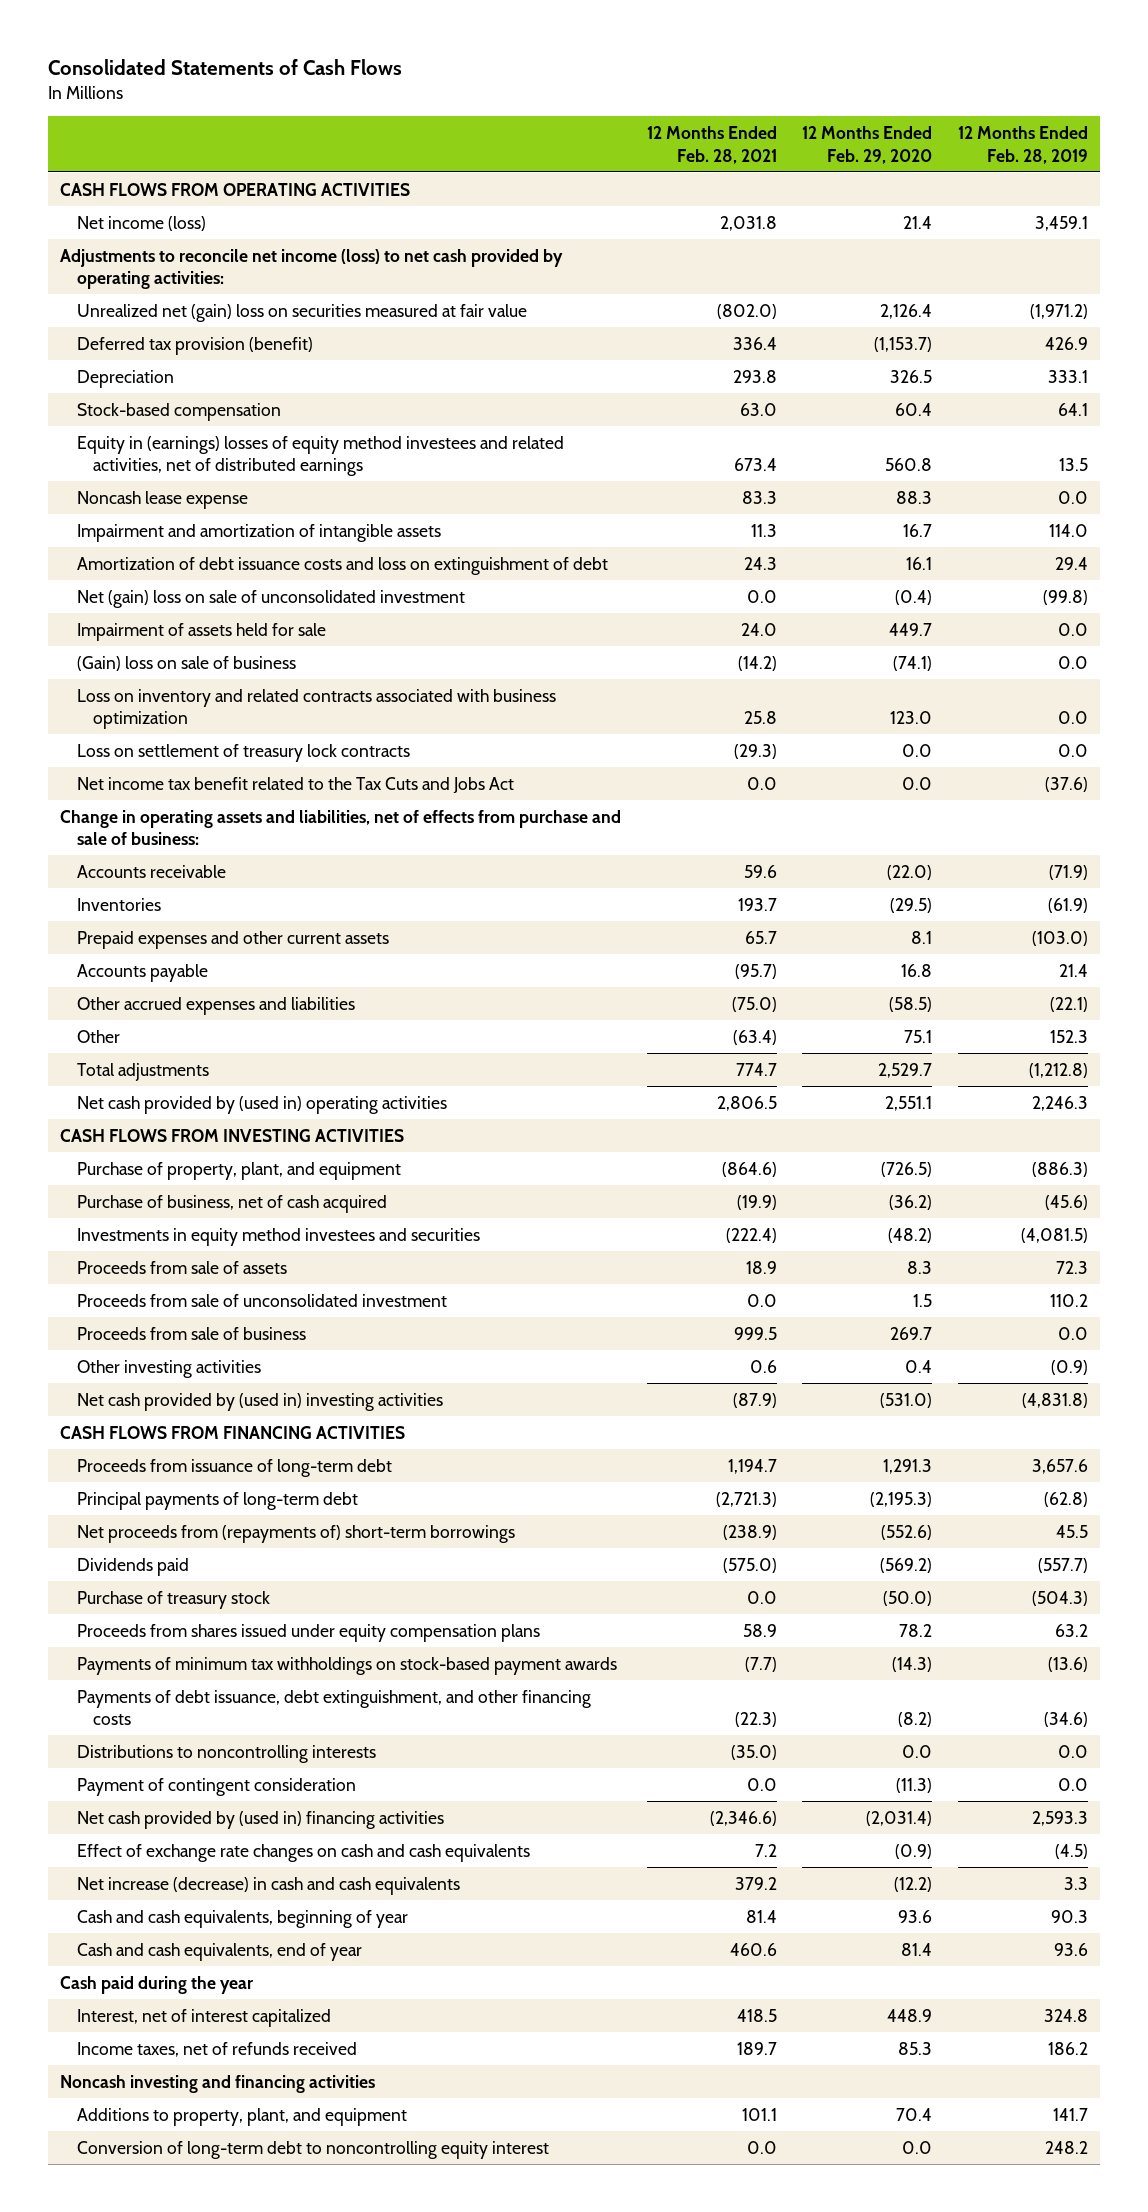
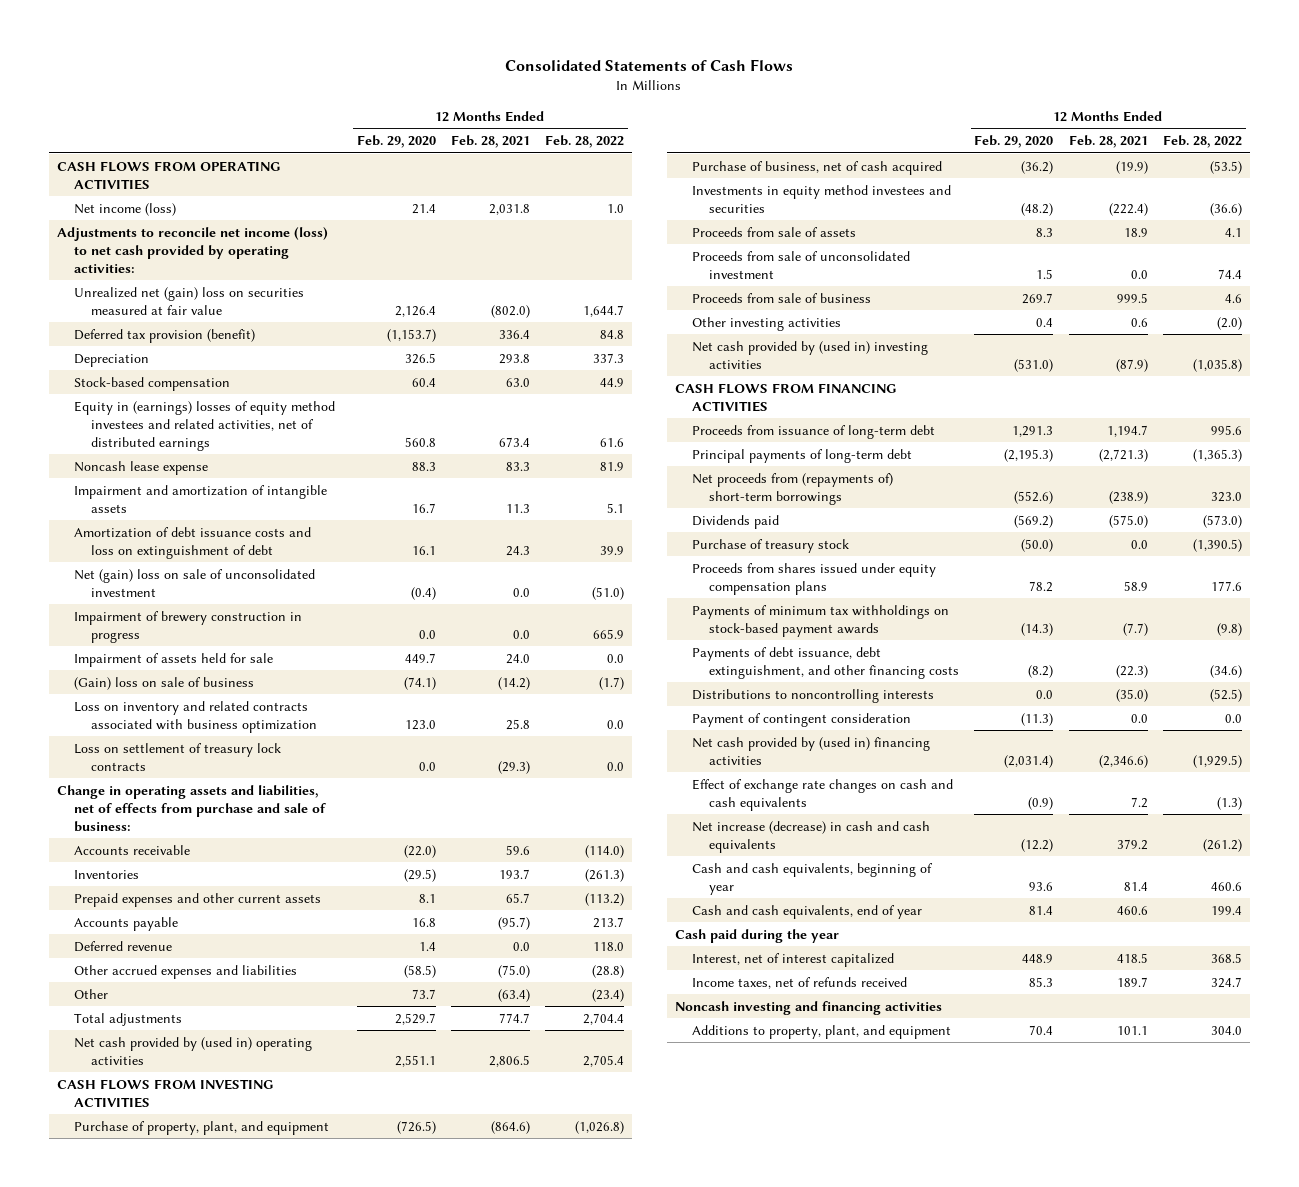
[957,126,1088,164] 12 Months Ended Feb. 28, 2019 -> none
none -> [545,135,625,149] Feb. 28, 2022
none -> [74,610,303,643] Impairment of brewery construction in progress
[76,776,514,793] Net income tax benefit related to the Tax Cuts and Jobs Act -> none
none -> [74,940,173,952] Deferred revenue
[904,1029,933,1043] 75.1 -> [411,988,436,999] 73.7
[76,2140,549,2159] Conversion of long-term debt to noncontrolling equity interest -> none

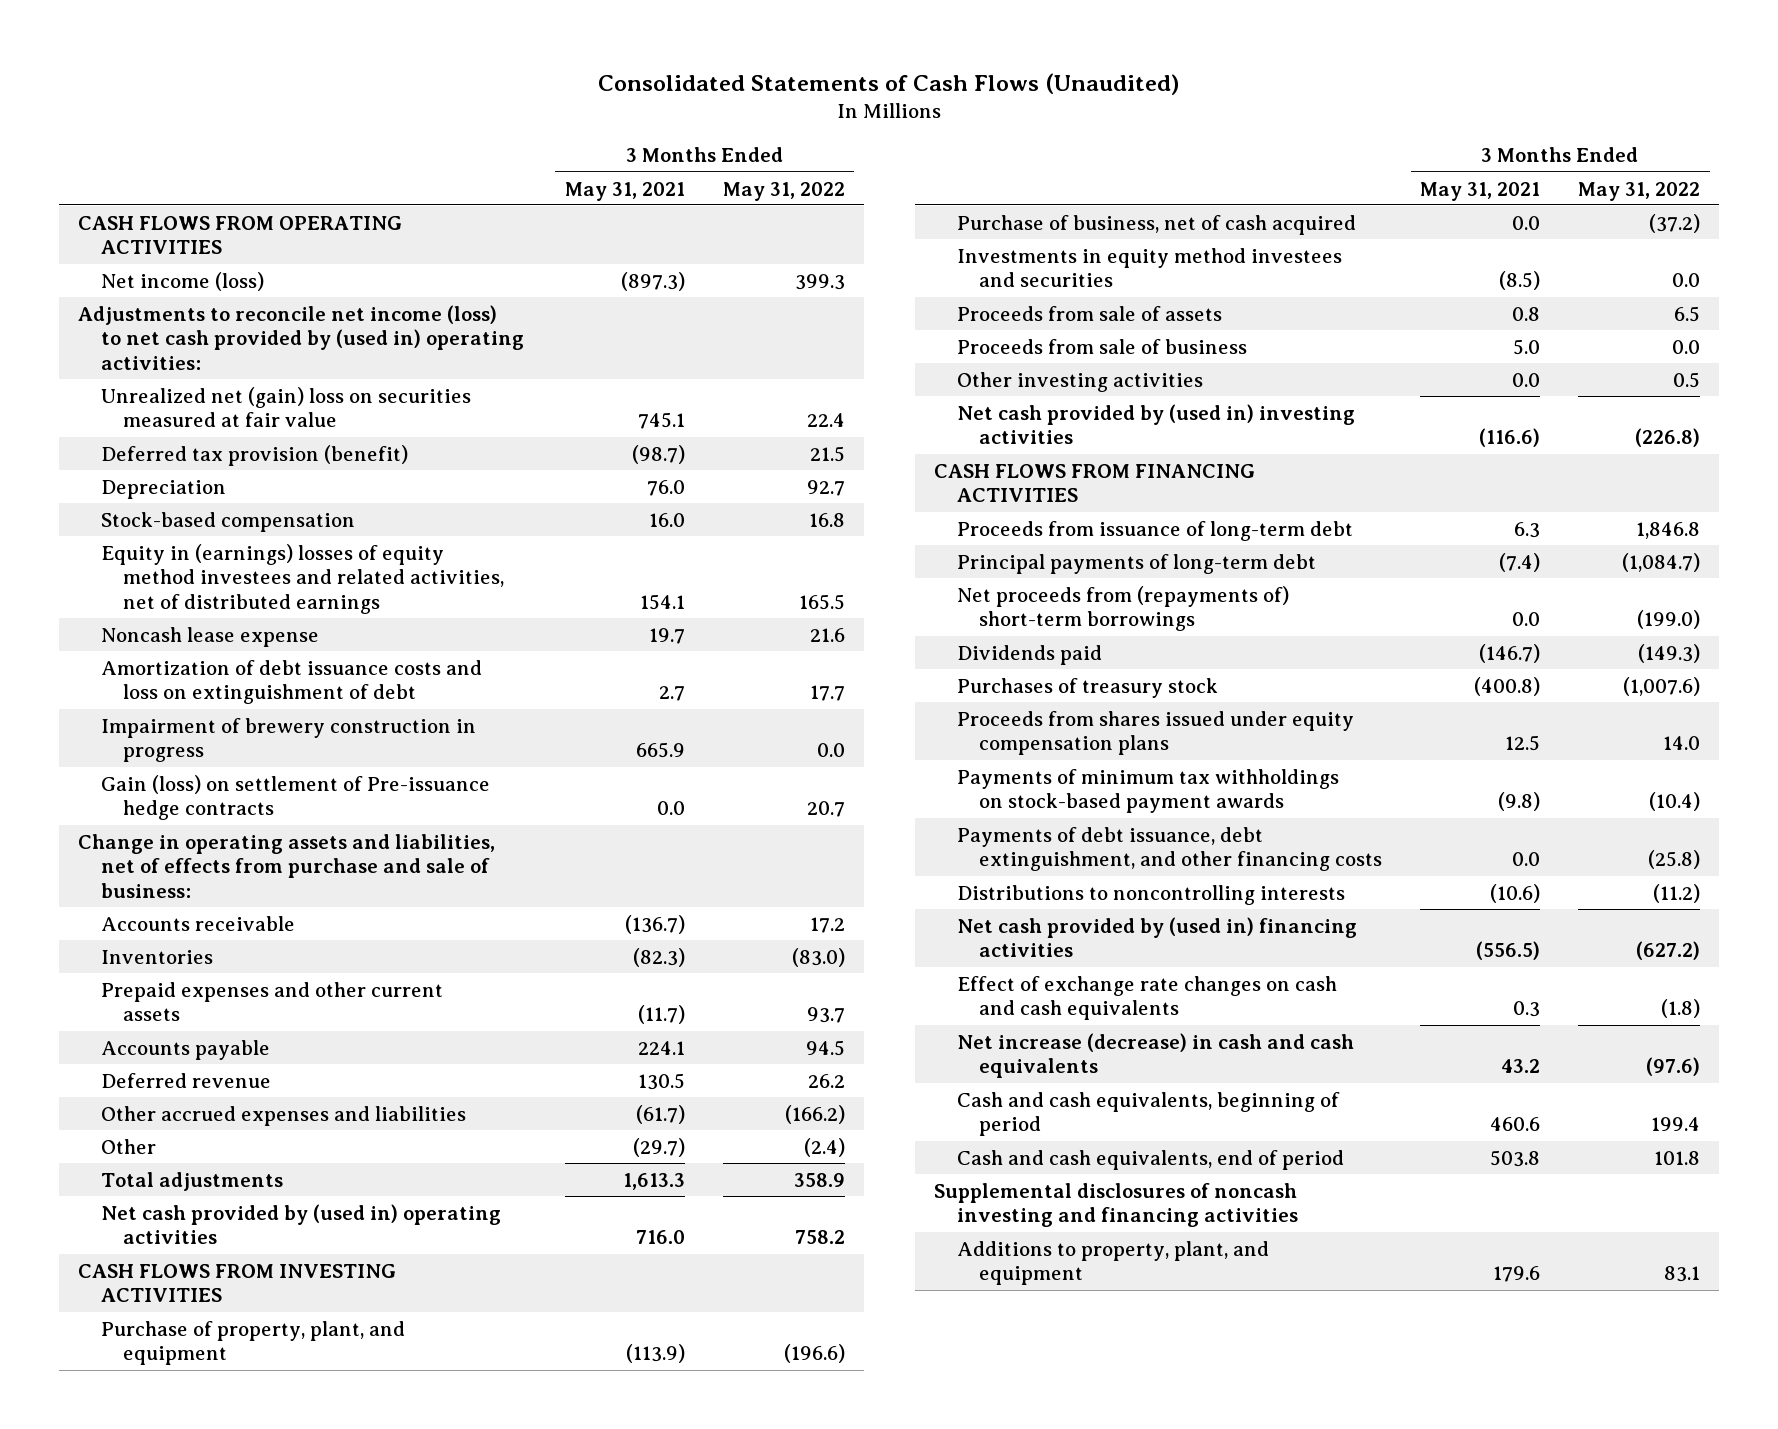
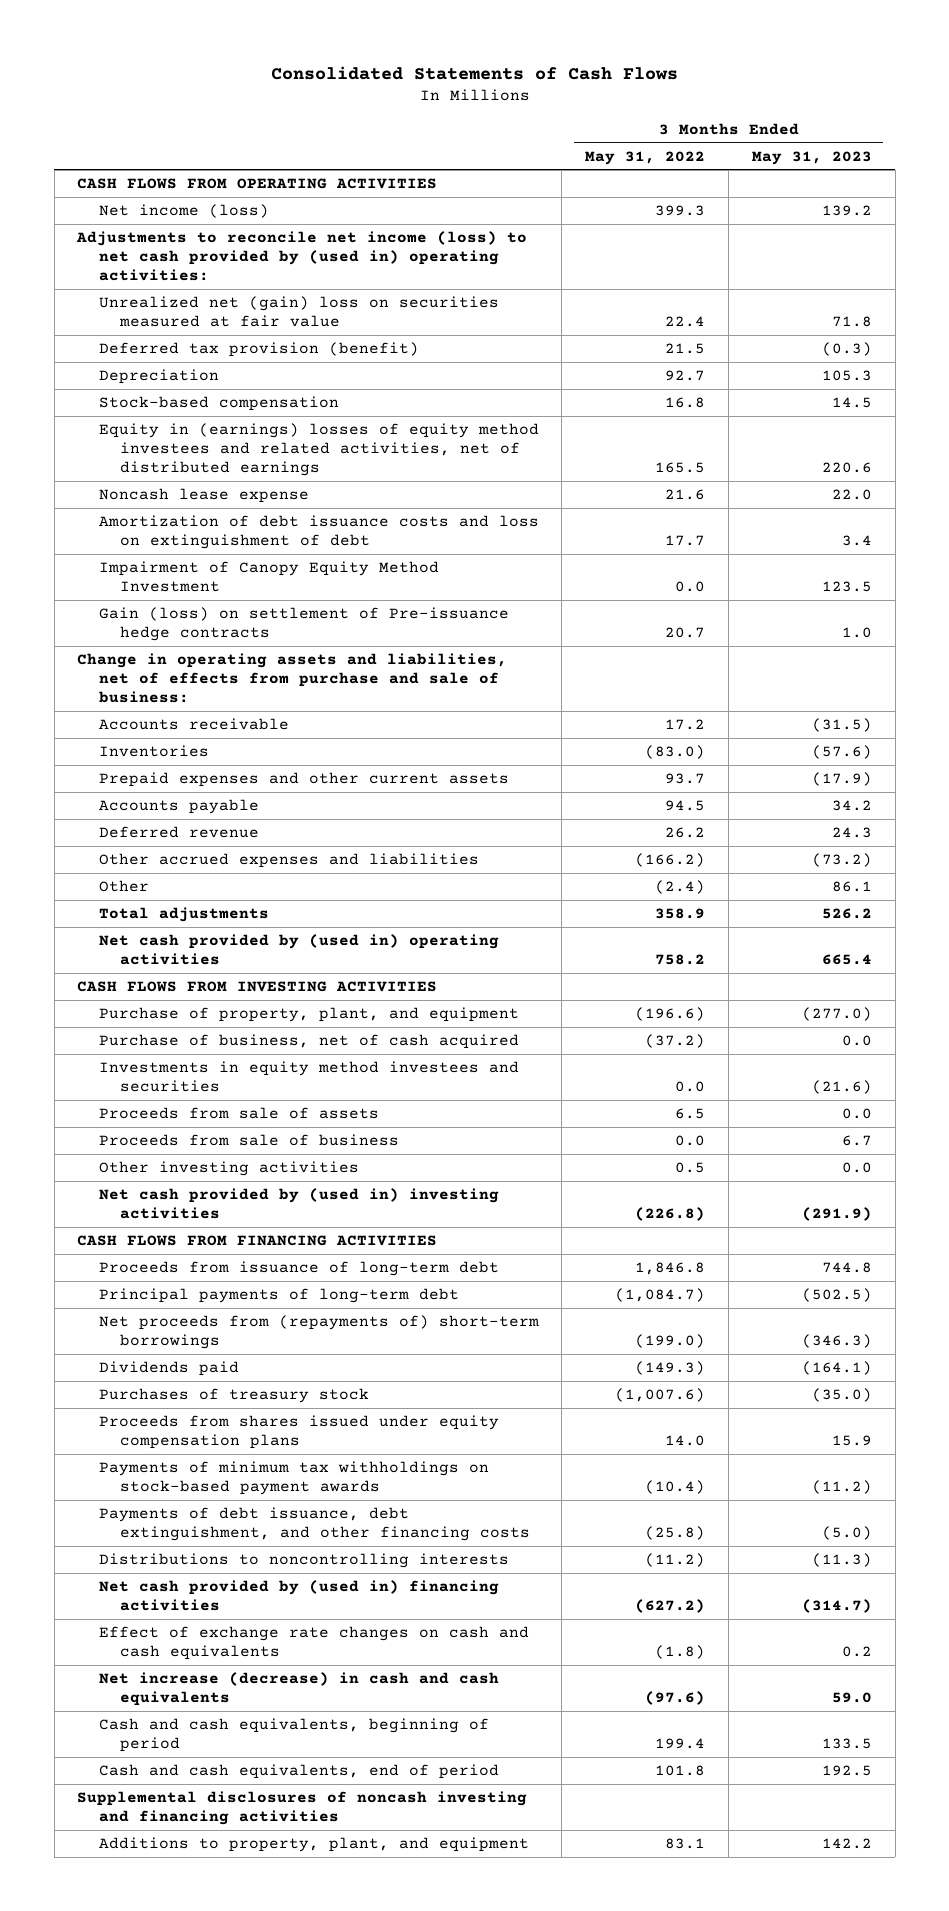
[598,72,1180,95] Consolidated Statements of Cash Flows (Unaudited) -> [270,65,678,80] Consolidated Statements of Cash Flows
[564,181,685,201] May 31, 2021 -> none
none -> [751,150,872,165] May 31, 2023
[100,717,476,763] Impairment of brewery construction in progress -> none
none -> [98,560,439,593] Impairment of Canopy Equity Method Investment

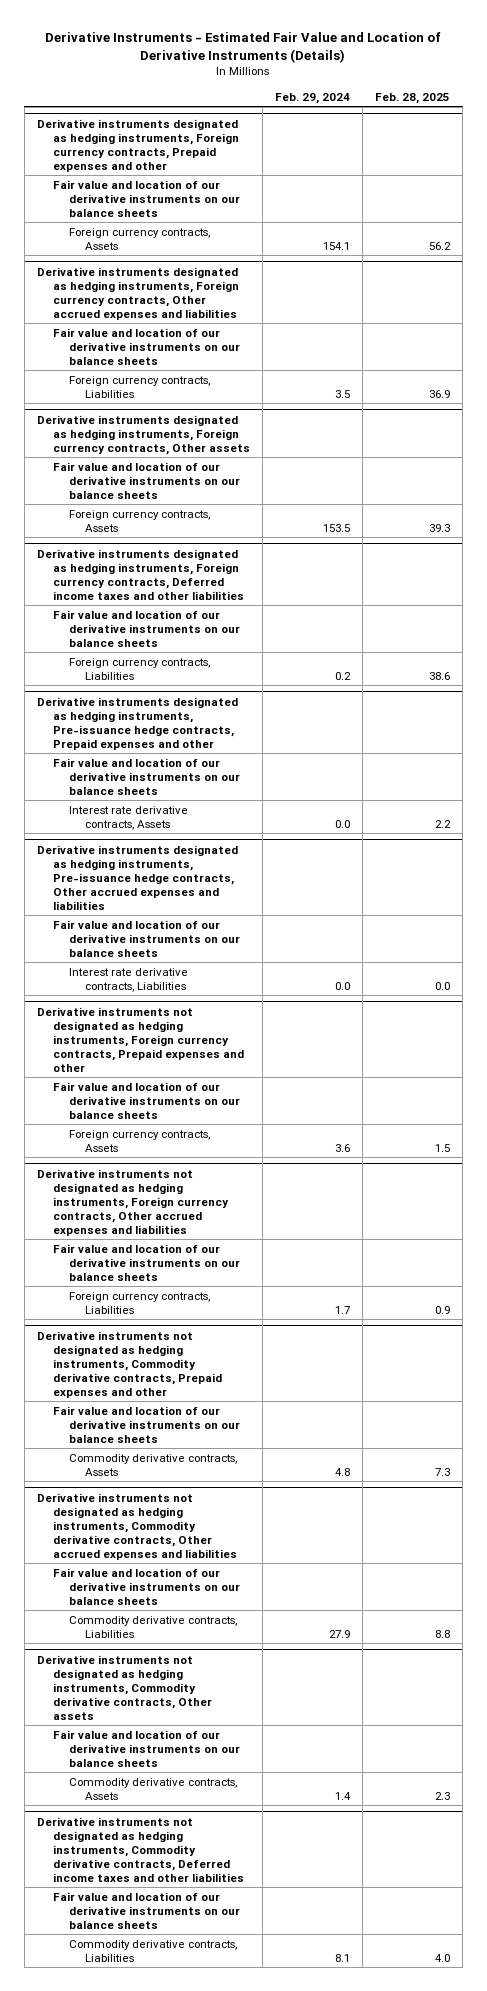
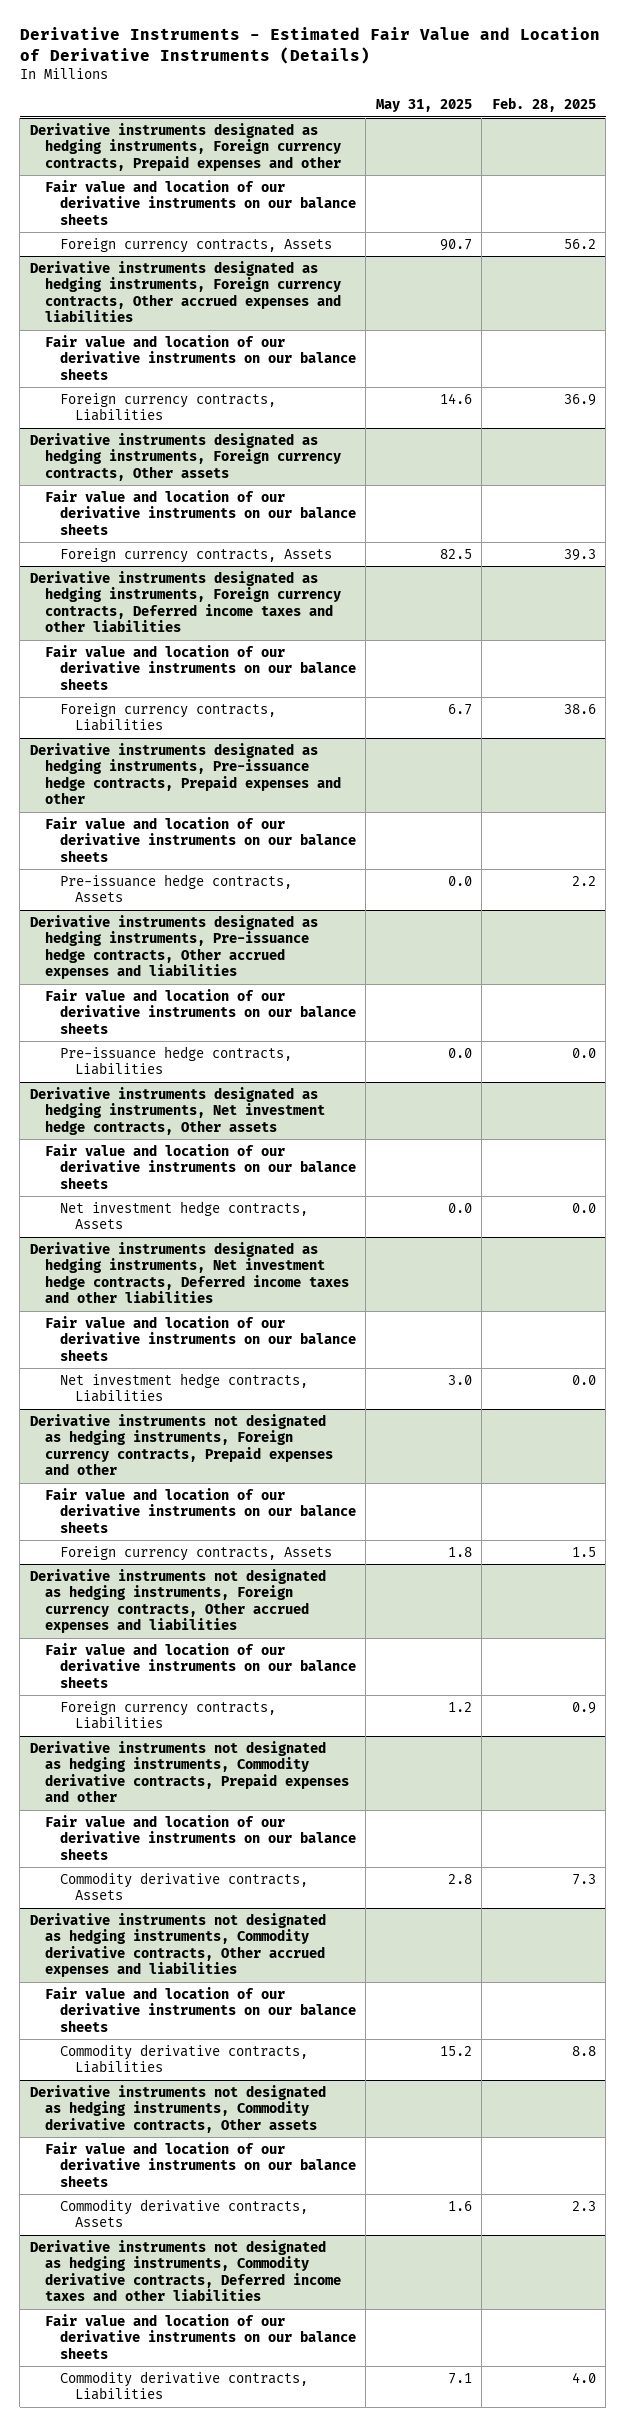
[274,92,350,104] Feb. 29, 2024 -> none
none -> [375,99,472,113] May 31, 2025
[69,805,189,830] Interest rate derivative contracts, Assets -> [59,873,292,903] Pre-issuance hedge contracts, Assets
[69,967,189,992] Interest rate derivative contracts, Liabilities -> [59,1045,292,1076] Pre-issuance hedge contracts, Liabilities
none -> [29,1086,325,1135] Derivative instruments designated as hedging instruments, Net investment hedge contracts, Other assets
none -> [44,1143,356,1189] Fair value and location of our derivative instruments on our balance sheets
none -> [59,1200,308,1230] Net investment hedge contracts, Assets
none -> [29,1241,349,1304] Derivative instruments designated as hedging instruments, Net investment hedge contracts, Deferred income taxes and other liabilities
none -> [44,1315,356,1361] Fair value and location of our derivative instruments on our balance sheets
none -> [59,1372,308,1403] Net investment hedge contracts, Liabilities

